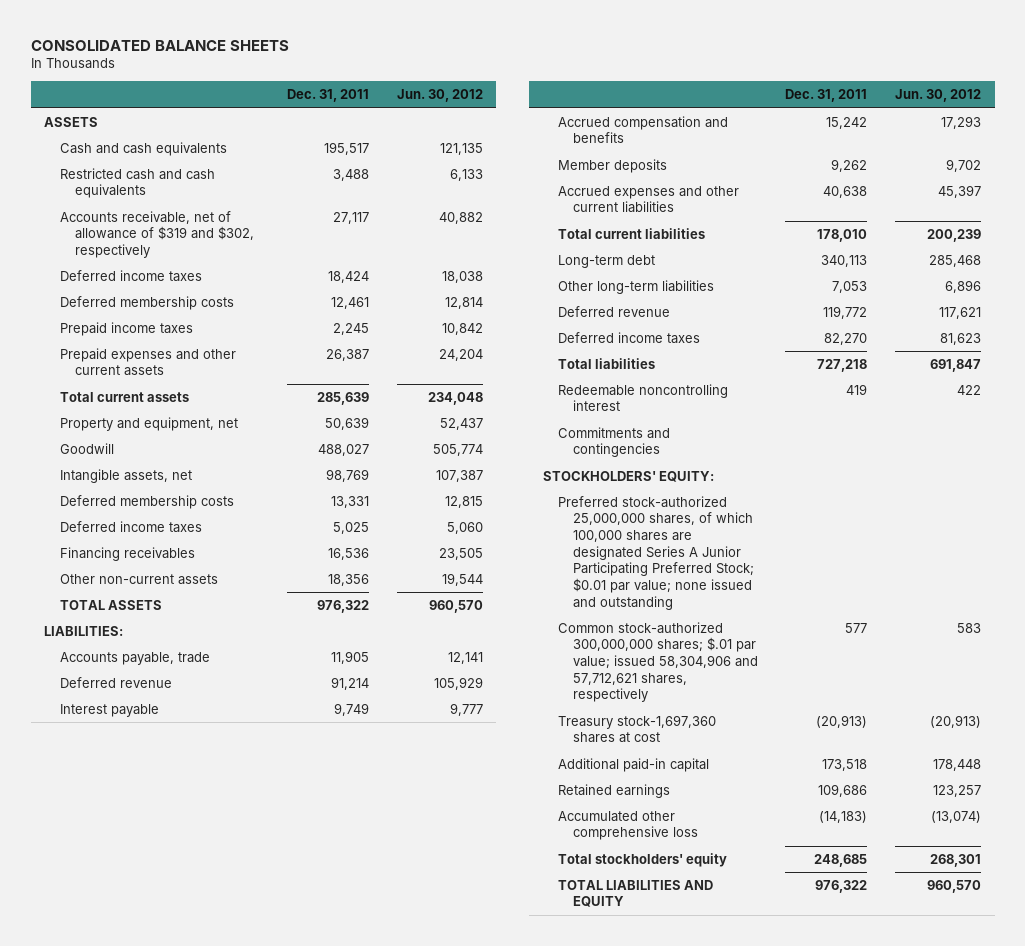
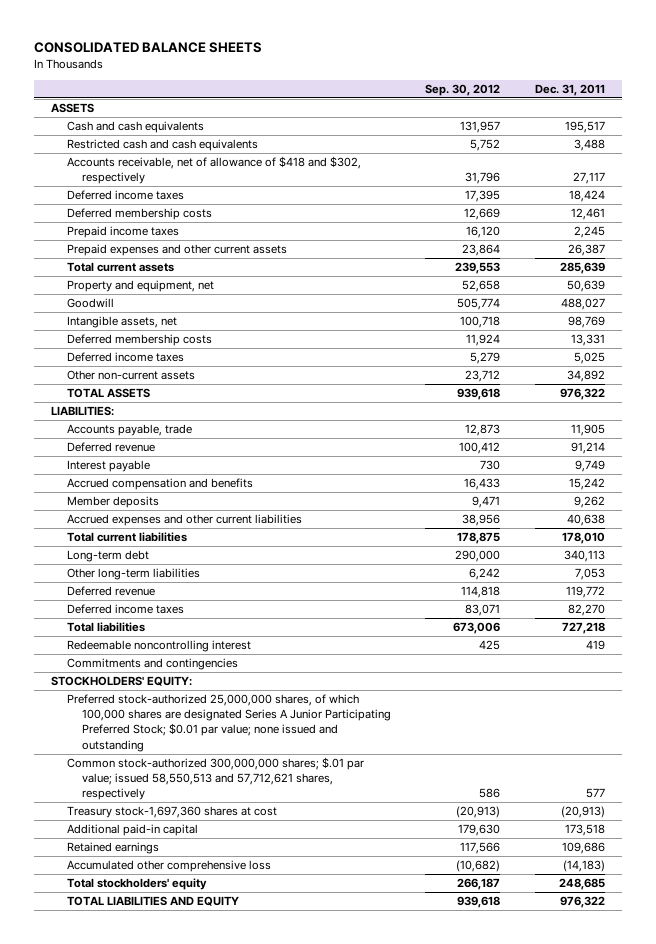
[396,89,483,103] Jun. 30, 2012 -> none
none -> [425,83,501,96] Sep. 30, 2012
[59,210,254,259] Accounts receivable, net of allowance of $319 and $302, respectively -> [66,156,361,185] Accounts receivable, net of allowance of $418 and $302, respectively
[59,546,195,561] Financing receivables -> none
[328,573,370,586] 18,356 -> [566,370,605,383] 34,892
[557,621,758,703] Common stock-authorized 300,000,000 shares; $.01 par value; issued 58,304,906 and 57,712,621 shares, respectively -> [66,757,364,801] Common stock-authorized 300,000,000 shares; $.01 par value; issued 58,550,513 and 57,712,621 shares, respectively

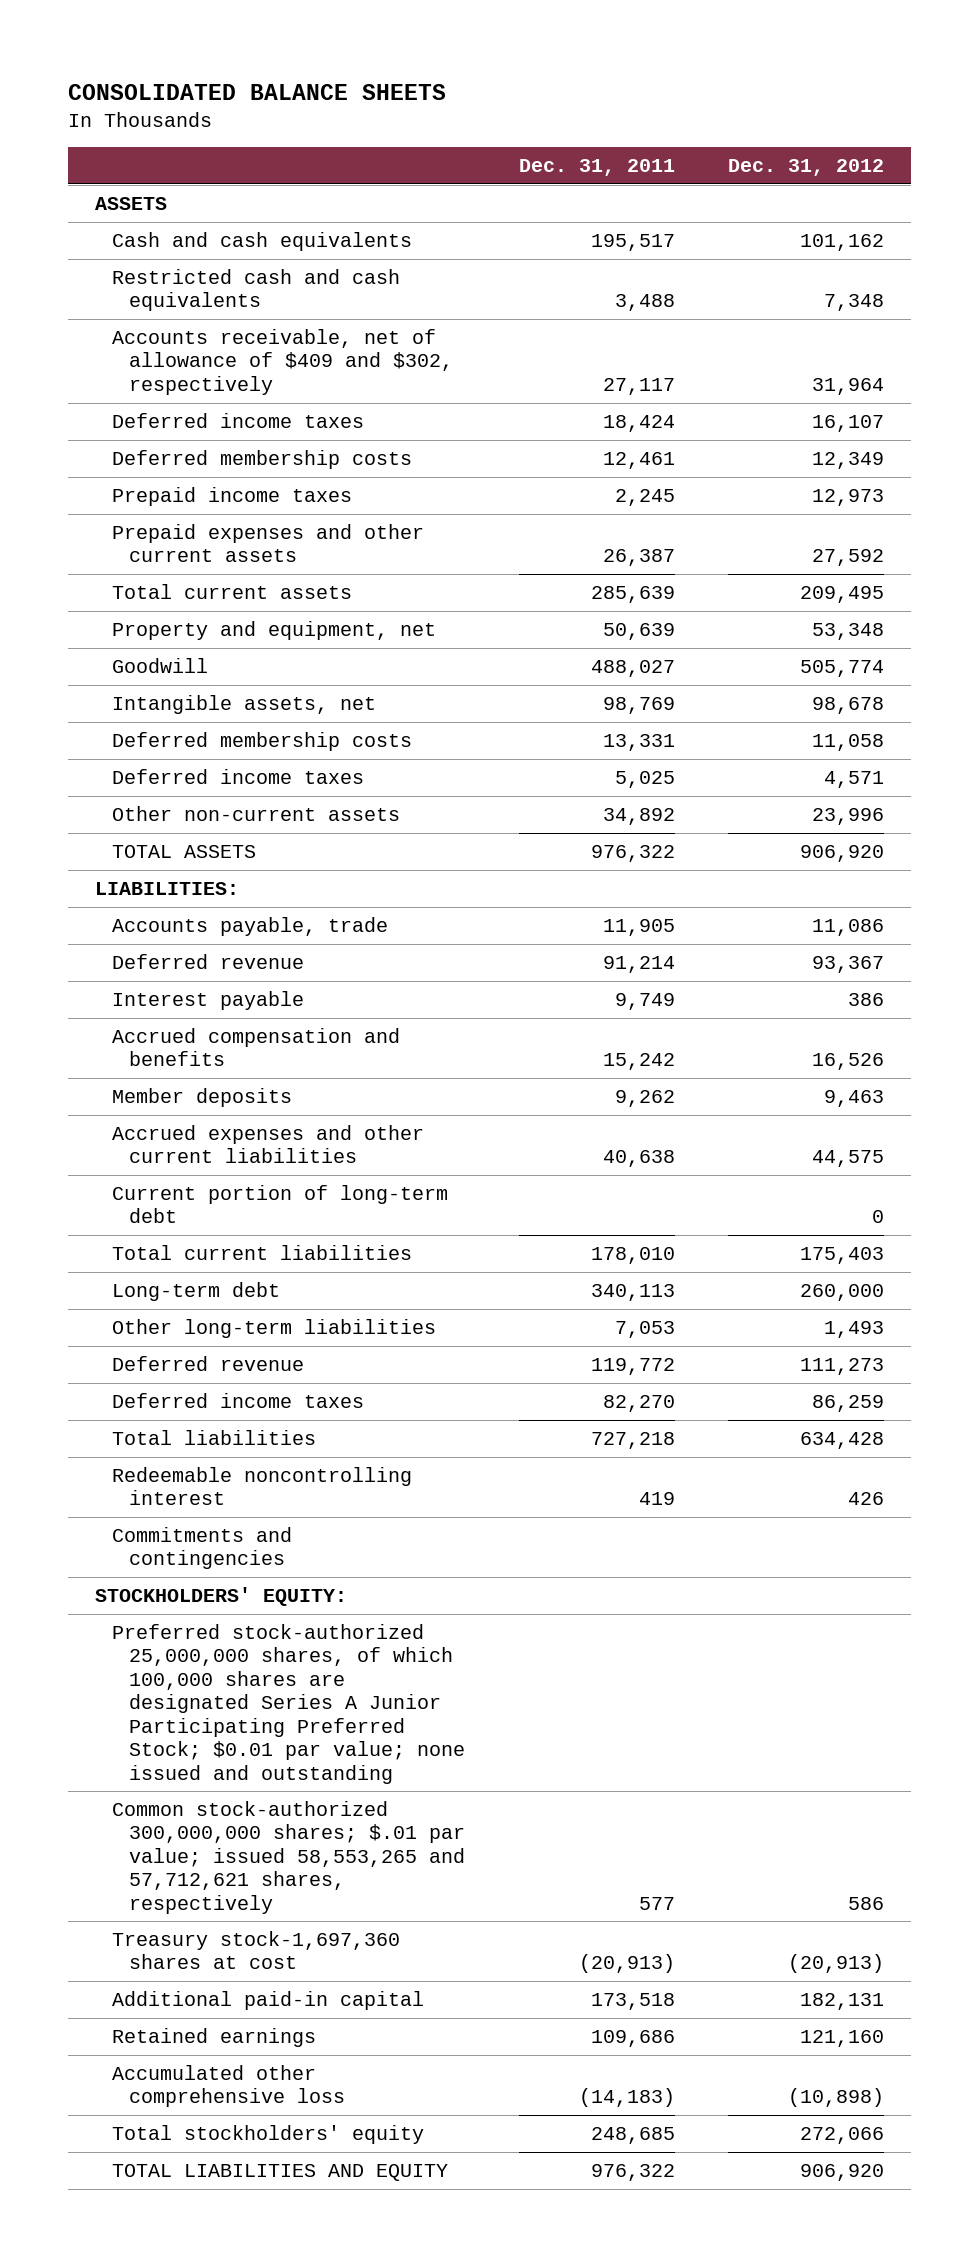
[425,83,501,96] Sep. 30, 2012 -> none
none -> [728,158,885,176] Dec. 31, 2012
[66,156,361,185] Accounts receivable, net of allowance of $418 and $302, respectively -> [112,329,454,395] Accounts receivable, net of allowance of $409 and $302, respectively
none -> [112,1185,449,1224] Current portion of long-term debt
[66,757,364,801] Common stock-authorized 300,000,000 shares; $.01 par value; issued 58,550,513 and 57,712,621 shares, respectively -> [112,1801,466,1914] Common stock-authorized 300,000,000 shares; $.01 par value; issued 58,553,265 and 57,712,621 shares, respectively

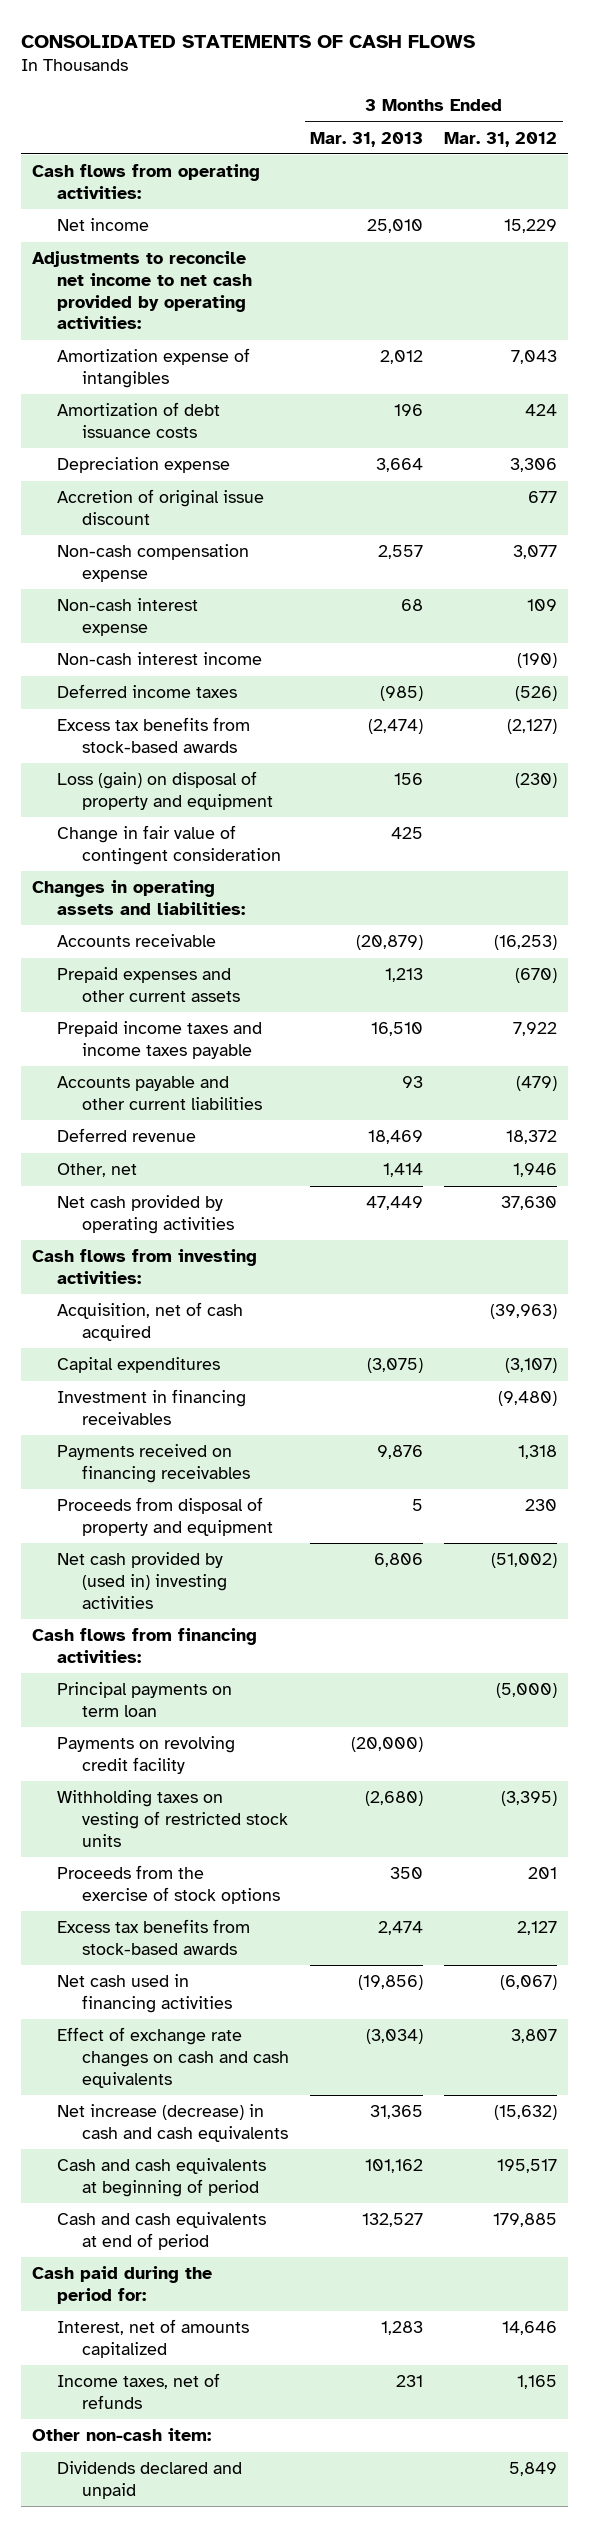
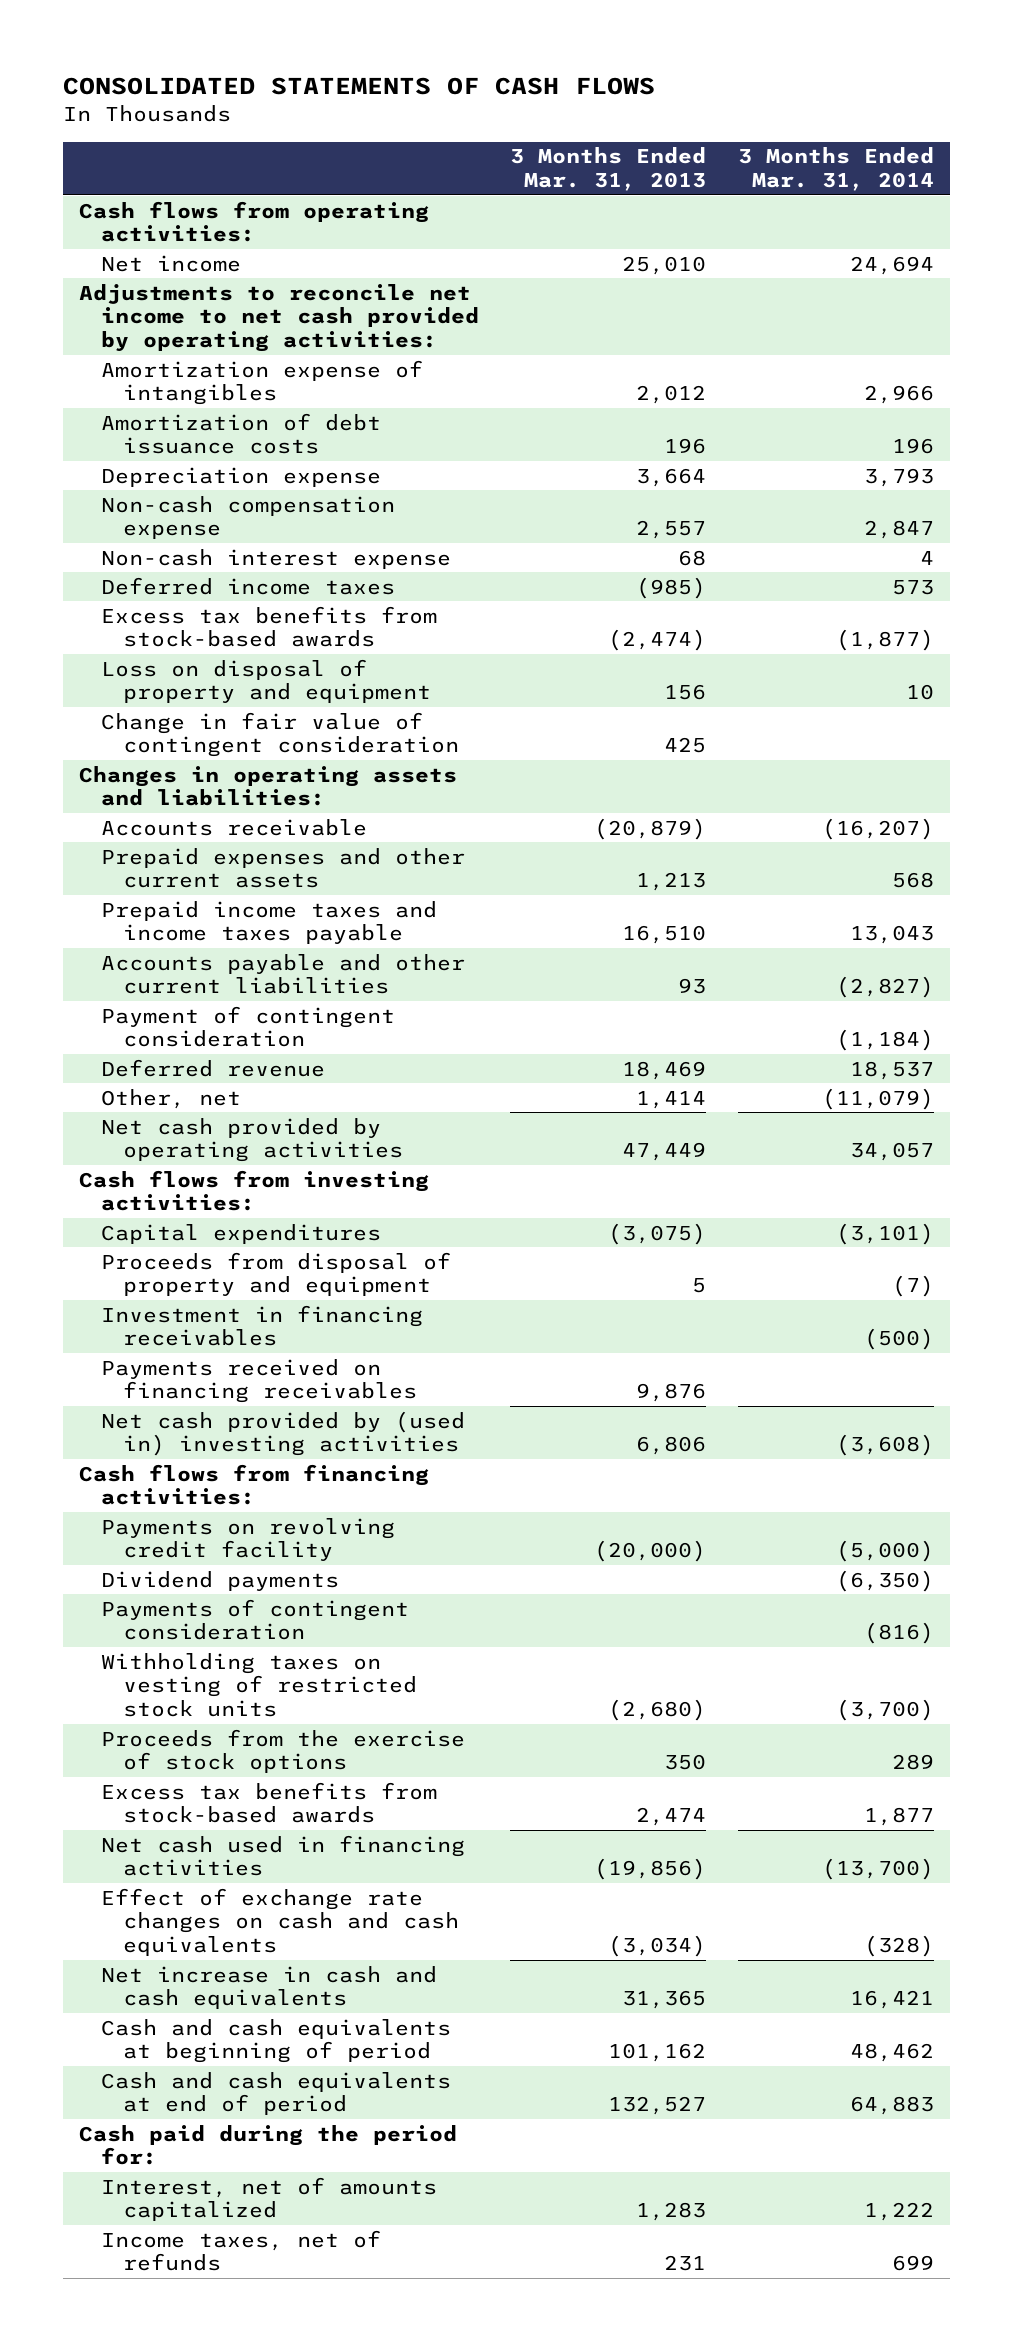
[444,131,558,147] Mar. 31, 2012 -> none
none -> [738,147,935,191] 3 Months Ended Mar. 31, 2014
[56,489,264,525] Accretion of original issue discount -> none
[56,652,262,666] Non-cash interest income -> none
[56,771,274,810] Loss (gain) on disposal of property and equipment -> [100,658,431,704] Loss on disposal of property and equipment
none -> [100,1005,395,1048] Payment of contingent consideration
[56,1302,243,1341] Acquisition, net of cash acquired -> none
[56,1497,274,1536] Proceeds from disposal of property and equipment -> [100,1251,451,1297] Proceeds from disposal of property and equipment
[56,1682,232,1717] Principal payments on term loan -> none
none -> [100,1570,339,1591] Dividend payments
none -> [100,1598,409,1641] Payments of contingent consideration
[56,2104,289,2142] Net increase (decrease) in cash and cash equivalents -> [100,1965,437,2010] Net increase in cash and cash equivalents
[31,2428,211,2442] Other non-cash item: -> none
[56,2461,242,2499] Dividends declared and unpaid -> none

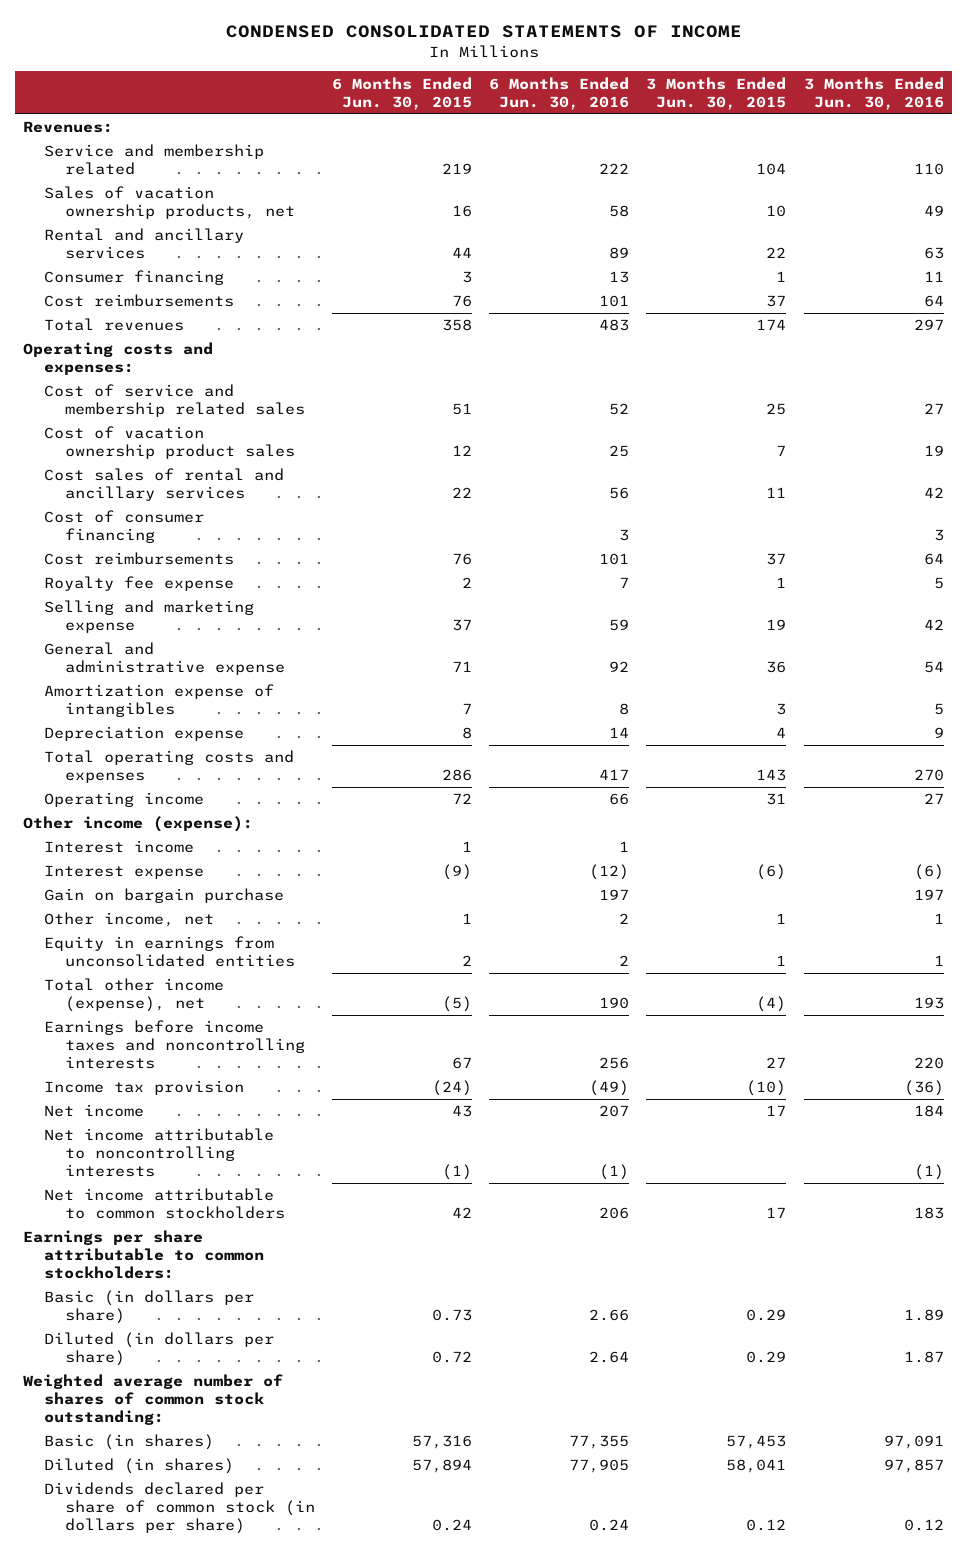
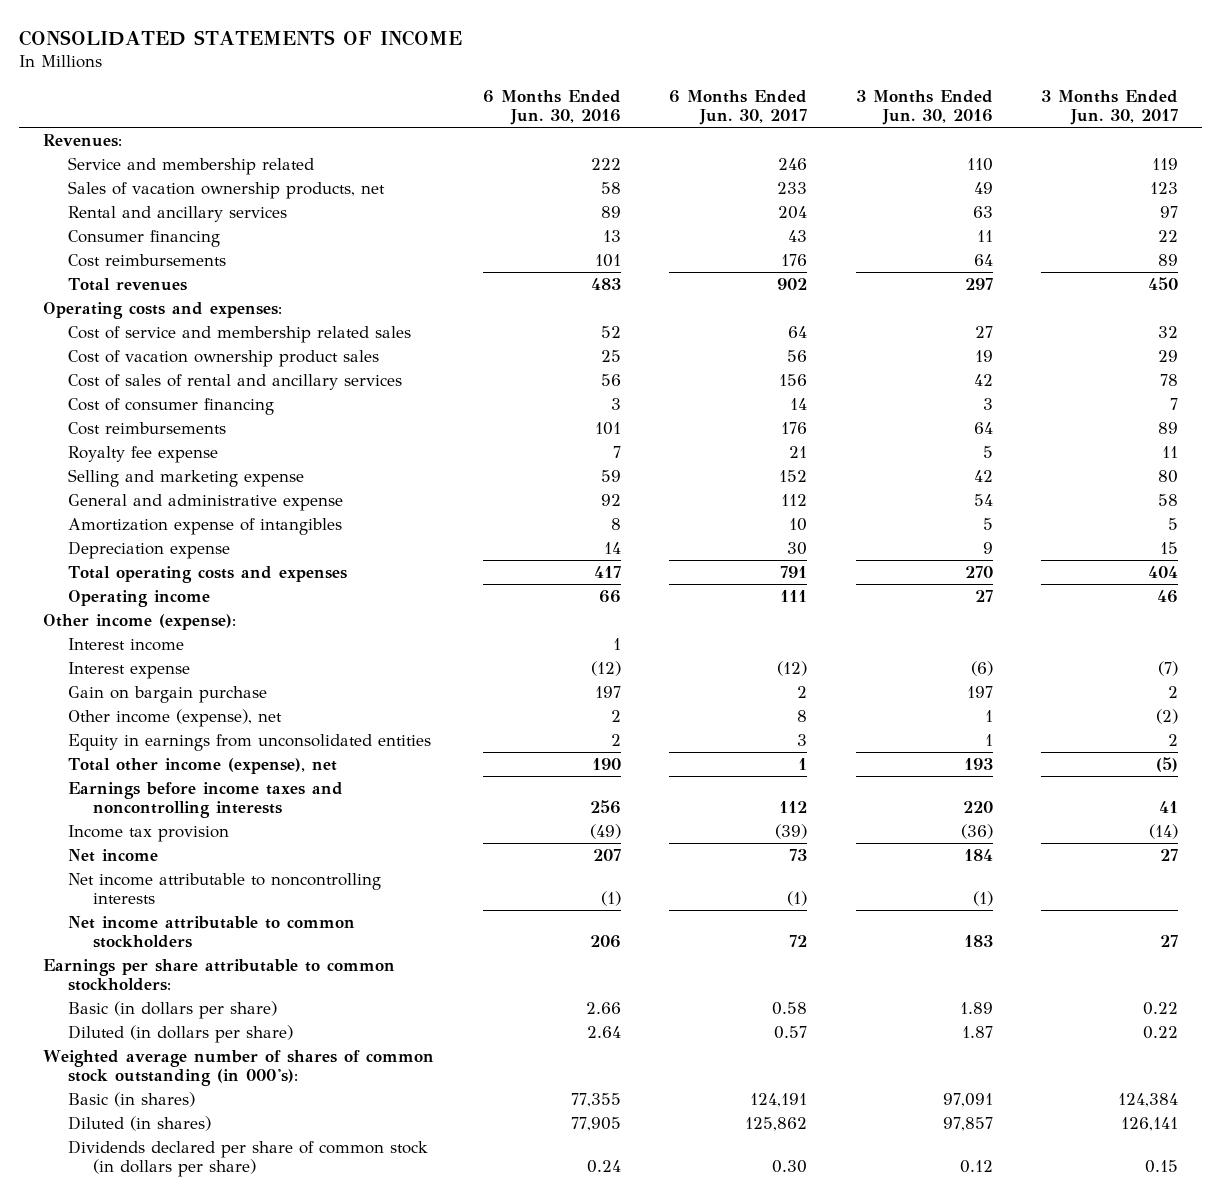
[225,25,742,39] CONDENSED CONSOLIDATED STATEMENTS OF INCOME -> [18,29,462,46] CONSOLIDATED STATEMENTS OF INCOME
[332,76,473,110] 6 Months Ended Jun. 30, 2015 -> none
[646,76,787,110] 3 Months Ended Jun. 30, 2015 -> none
none -> [669,89,808,126] 6 Months Ended Jun. 30, 2017
none -> [1041,89,1179,126] 3 Months Ended Jun. 30, 2017
[44,468,285,502] Cost sales of rental and ancillary services -> [68,373,403,390] Cost of sales of rental and ancillary services
[44,912,215,928] Other income, net -> [68,708,283,727] Other income (expense), net
[23,1374,284,1426] Weighted average number of shares of common stock outstanding: -> [42,1049,434,1087] Weighted average number of shares of common stock outstanding (in 000's):

